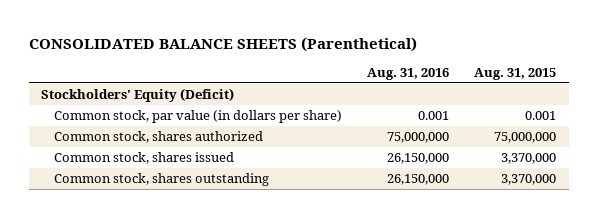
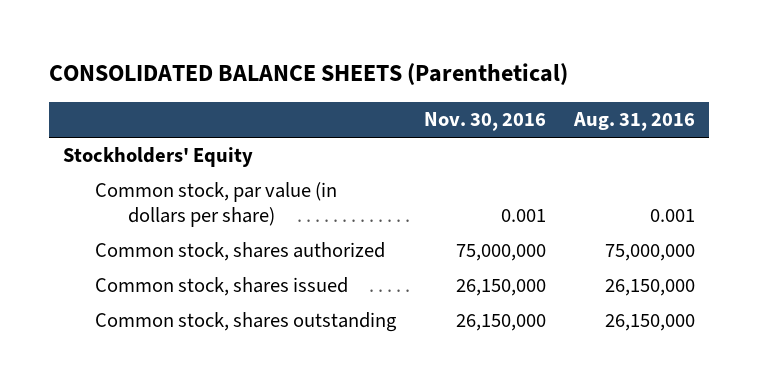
[474,68,557,81] Aug. 31, 2015 -> none
none -> [424,112,547,132] Nov. 30, 2016
[41,88,235,103] Stockholders' Equity (Deficit) -> [62,147,253,168] Stockholders' Equity

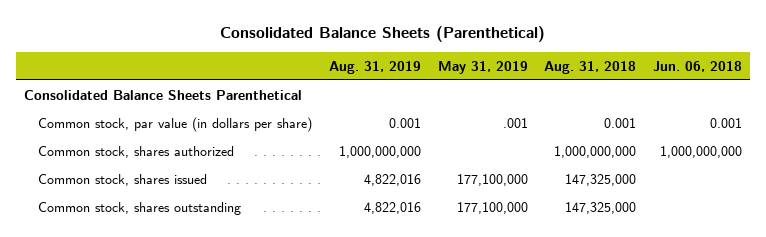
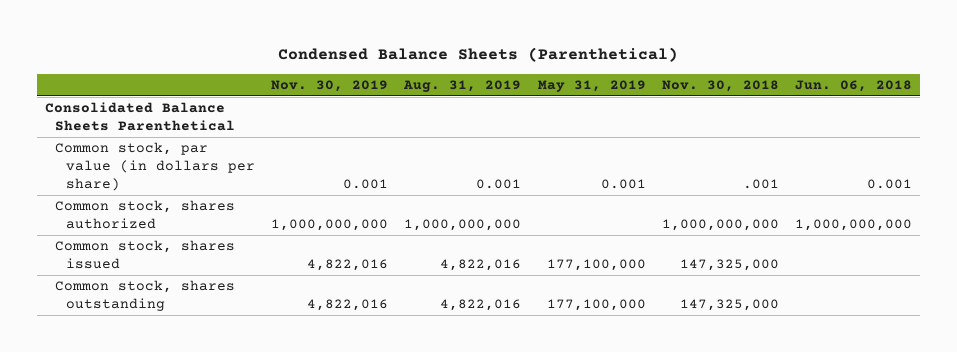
[220,25,546,42] Consolidated Balance Sheets (Parenthetical) -> [278,47,679,63] Condensed Balance Sheets (Parenthetical)
[544,60,637,74] Aug. 31, 2018 -> none
none -> [271,79,389,92] Nov. 30, 2019
none -> [661,79,779,92] Nov. 30, 2018
[502,117,528,128] .001 -> [600,178,646,189] 0.001

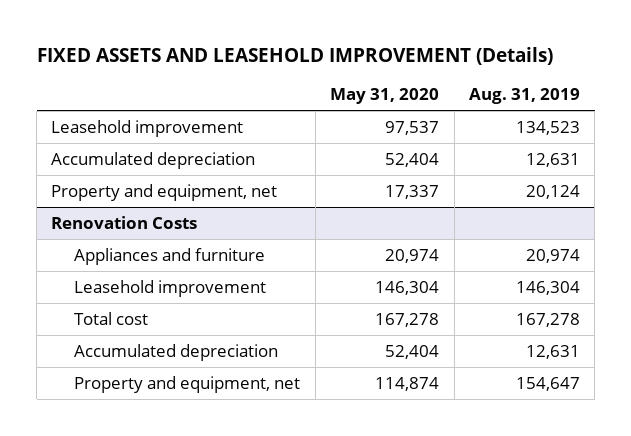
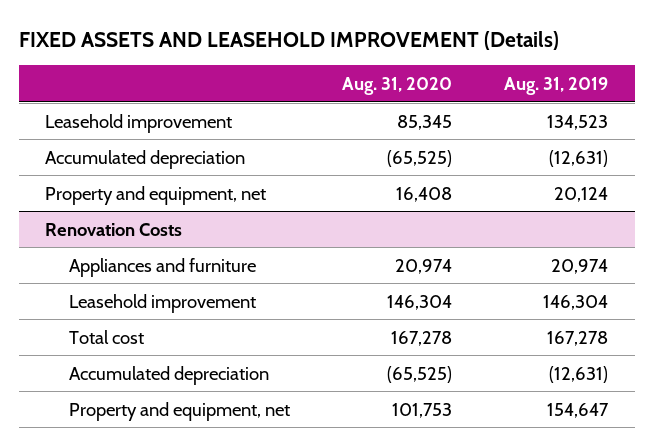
[330,88,440,105] May 31, 2020 -> none
none -> [341,77,452,96] Aug. 31, 2020
[525,152,580,167] 12,631 -> [549,149,609,167] (12,631)
[525,344,580,359] 12,631 -> [549,365,609,383] (12,631)

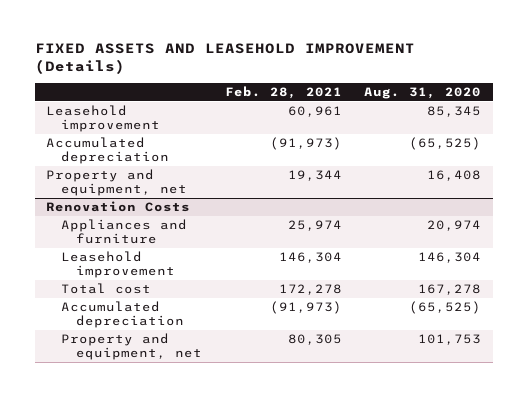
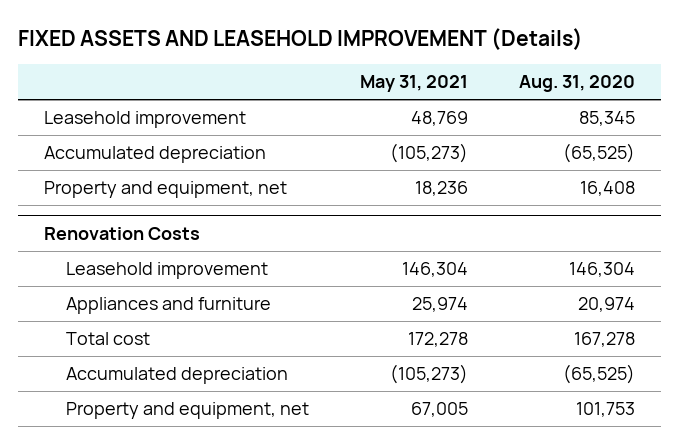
[224,85,342,99] Feb. 28, 2021 -> none
none -> [360,75,469,93] May 31, 2021
[60,219,187,245] Appliances and furniture -> [65,297,271,315] Appliances and furniture

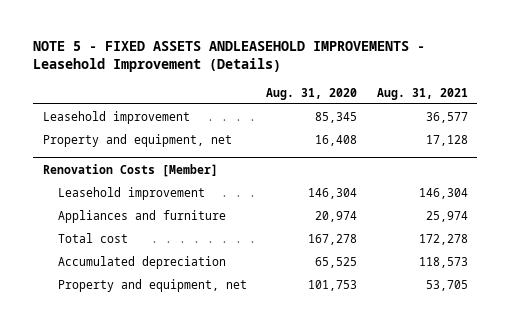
[17,28,583,51] FIXED ASSETS AND LEASEHOLD IMPROVEMENT (Details) -> [32,41,425,73] NOTE 5 - FIXED ASSETS ANDLEASEHOLD IMPROVEMENTS - Leasehold Improvement (Details)
[360,75,469,93] May 31, 2021 -> none
none -> [376,87,468,100] Aug. 31, 2021
[43,146,266,164] Accumulated depreciation -> none
[43,226,200,240] Renovation Costs -> [42,163,218,177] Renovation Costs [Member]
[563,364,636,385] (65,525) -> [315,256,358,268] 65,525

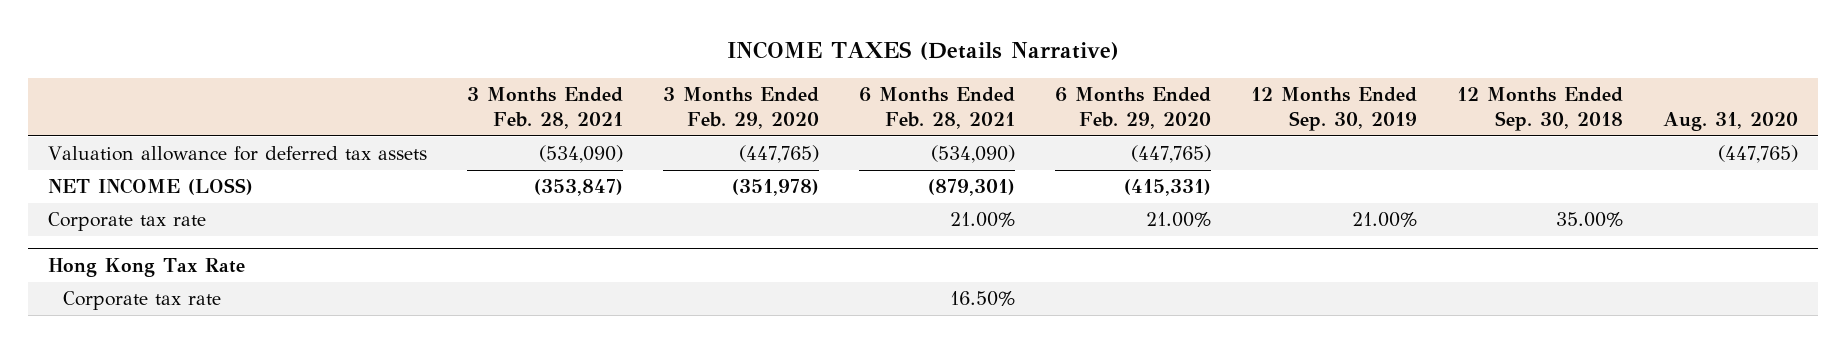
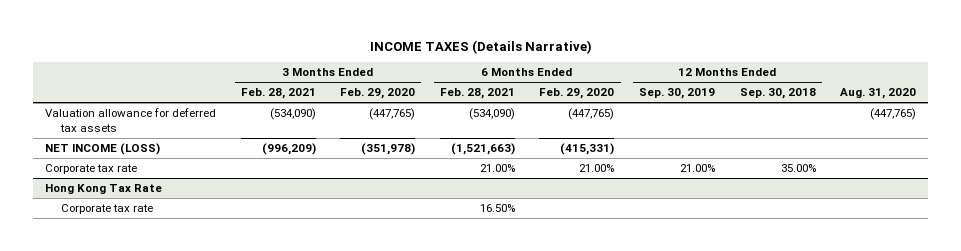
[533,179,623,197] (353,847) -> [261,143,316,156] (996,209)
[927,179,1015,197] (879,301) -> [450,143,515,156] (1,521,663)

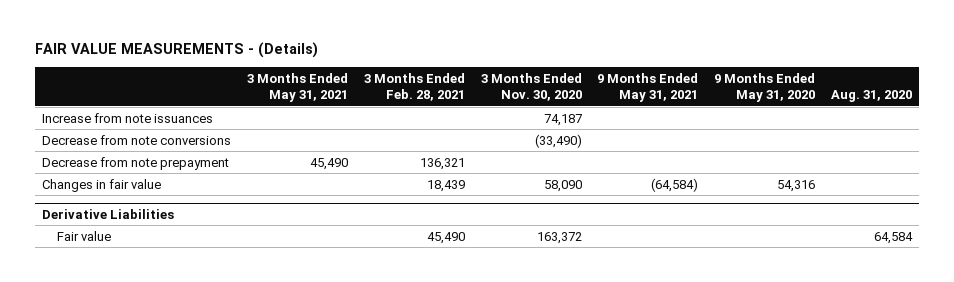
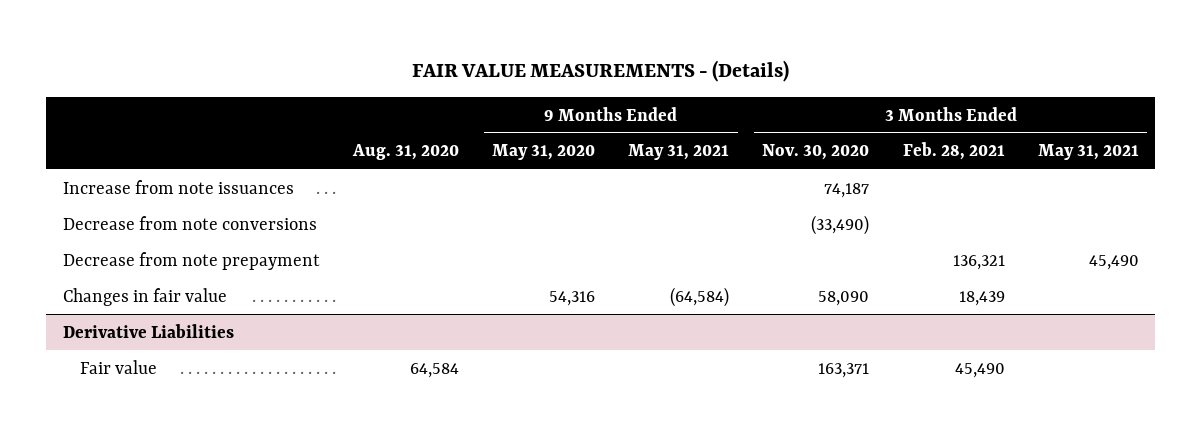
[536,231,582,244] 163,372 -> [818,362,870,378] 163,371

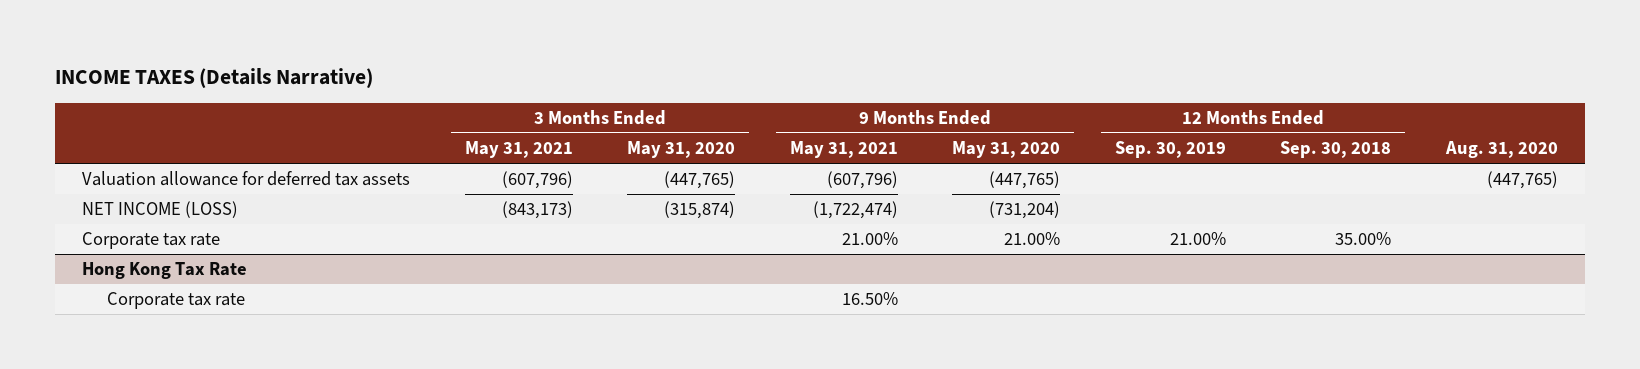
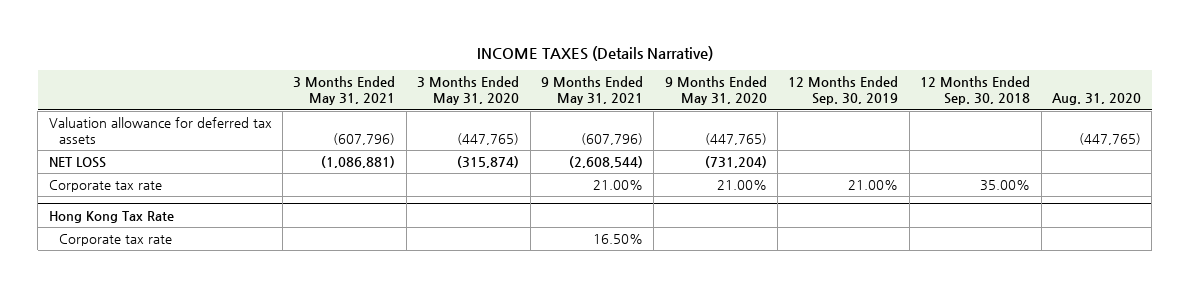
[82,201,239,219] NET INCOME (LOSS) -> [48,157,106,169] NET LOSS
[501,201,573,220] (843,173) -> [321,156,396,169] (1,086,881)
[812,201,898,220] (1,722,474) -> [568,156,643,169] (2,608,544)

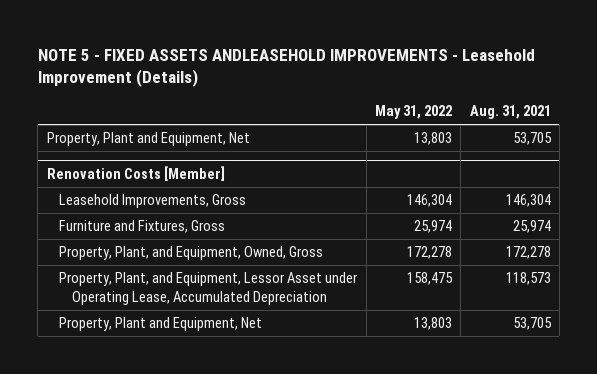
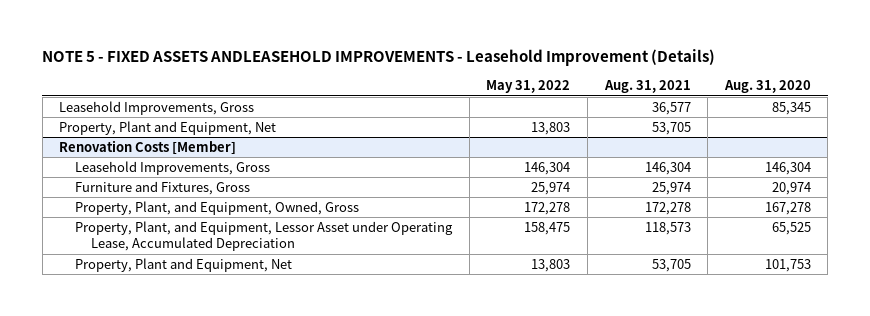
none -> [723,80,811,94] Aug. 31, 2020
none -> [59,100,255,115] Leasehold Improvements, Gross

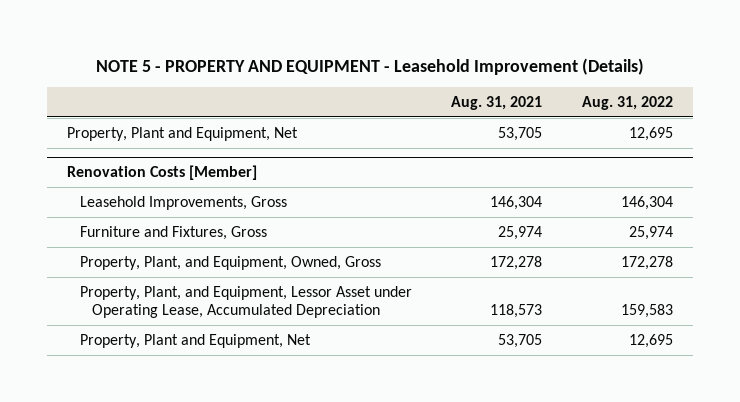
[42,49,716,67] NOTE 5 - FIXED ASSETS ANDLEASEHOLD IMPROVEMENTS - Leasehold Improvement (Details) -> [96,57,645,75] NOTE 5 - PROPERTY AND EQUIPMENT - Leasehold Improvement (Details)
[486,80,571,94] May 31, 2022 -> none
[723,80,811,94] Aug. 31, 2020 -> none
none -> [581,96,673,111] Aug. 31, 2022
[59,100,255,115] Leasehold Improvements, Gross -> none

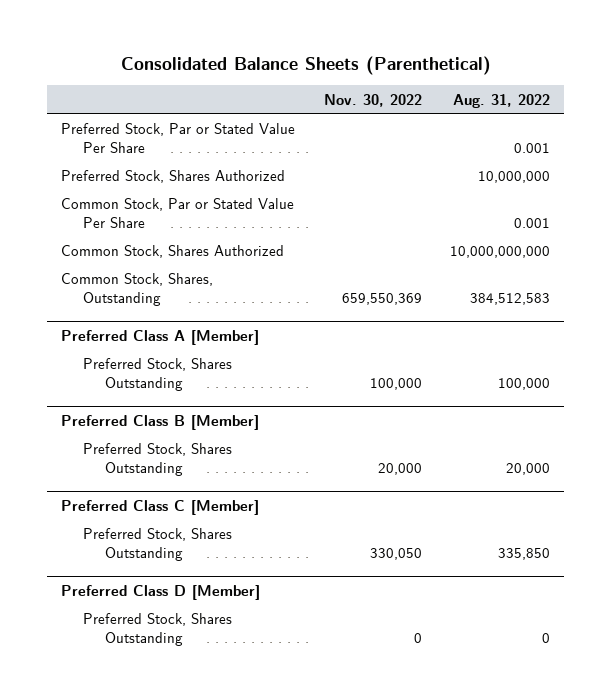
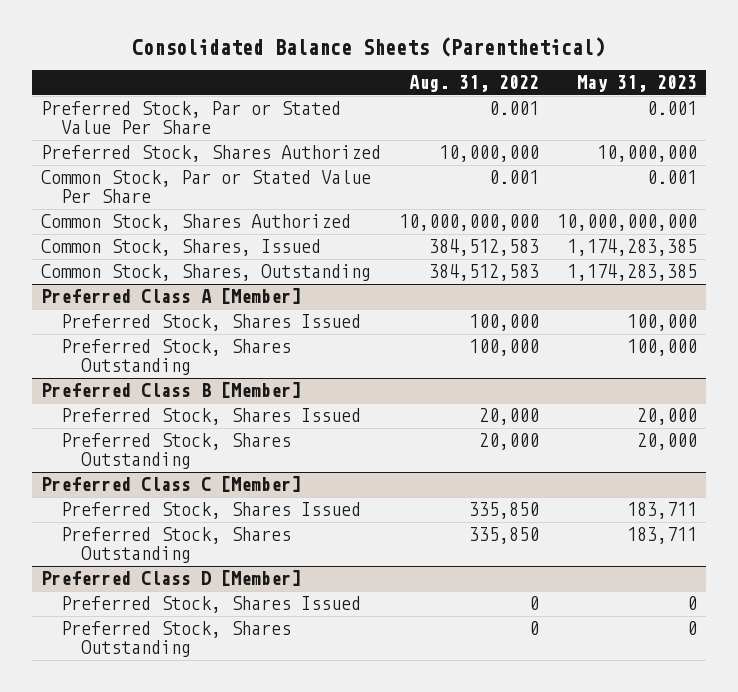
[323,93,422,107] Nov. 30, 2022 -> none
none -> [577,74,698,92] May 31, 2023
none -> [40,239,321,257] Common Stock, Shares, Issued
none -> [60,314,361,332] Preferred Stock, Shares Issued
none -> [60,408,361,426] Preferred Stock, Shares Issued
none -> [60,502,361,520] Preferred Stock, Shares Issued
none -> [60,596,361,614] Preferred Stock, Shares Issued

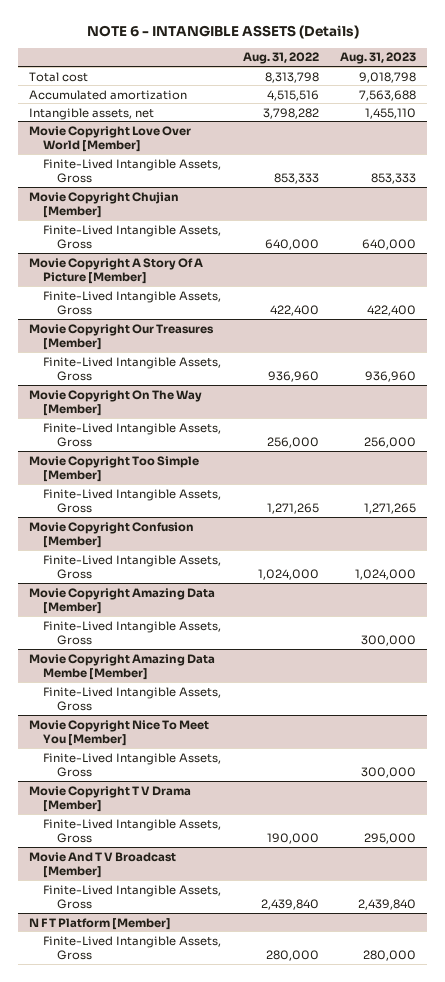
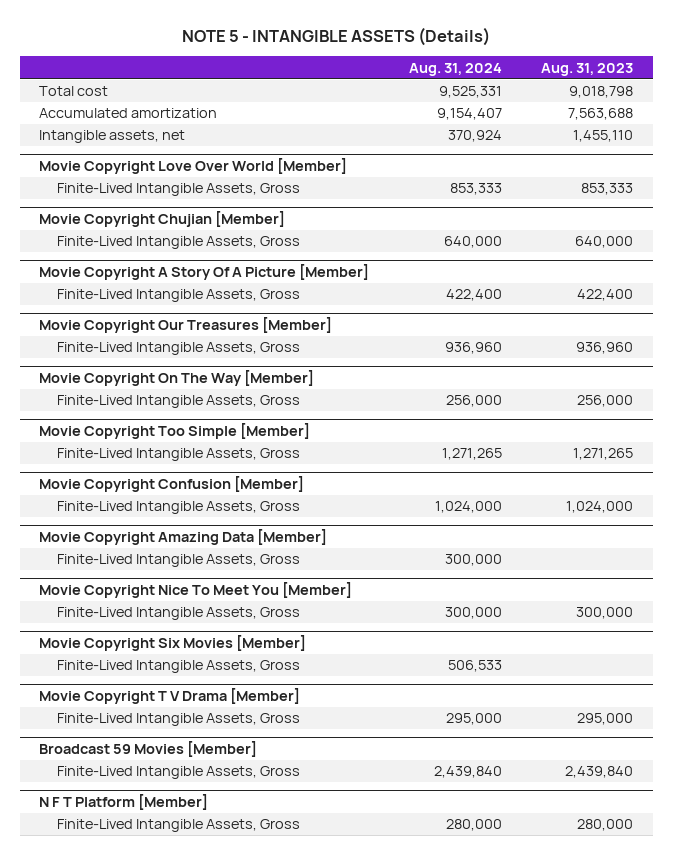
[86,25,359,40] NOTE 6 - INTANGIBLE ASSETS (Details) -> [182,26,491,46] NOTE 5 - INTANGIBLE ASSETS (Details)
[242,52,319,65] Aug. 31, 2022 -> none
none -> [408,62,502,76] Aug. 31, 2024
[42,620,221,645] Finite-Lived Intangible Assets, Gross -> none
[28,653,215,680] Movie Copyright Amazing Data Membe [Member] -> none
none -> [39,635,307,652] Movie Copyright Six Movies [Member]
none -> [56,660,300,674] Finite-Lived Intangible Assets, Gross
[28,851,176,878] Movie And T V Broadcast [Member] -> none
none -> [39,741,258,758] Broadcast 59 Movies [Member]

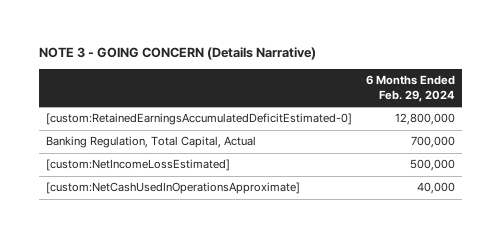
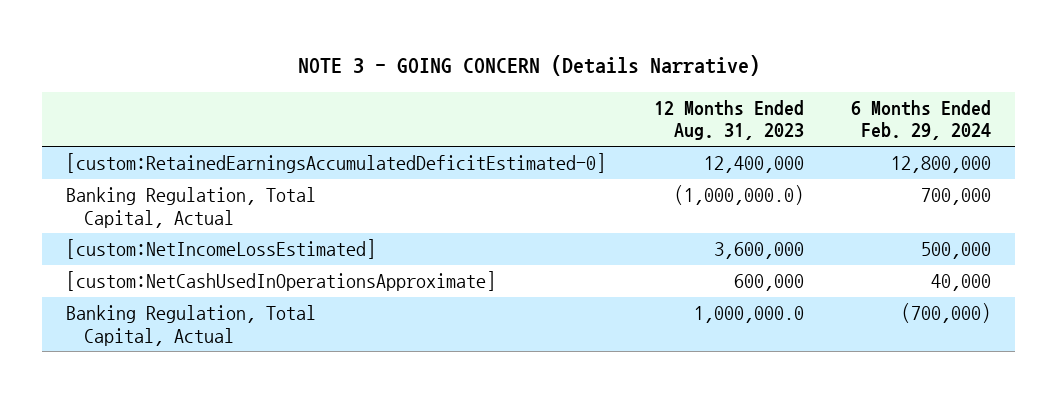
none -> [653,99,804,141] 12 Months Ended Aug. 31, 2023
none -> [66,305,317,346] Banking Regulation, Total Capital, Actual

